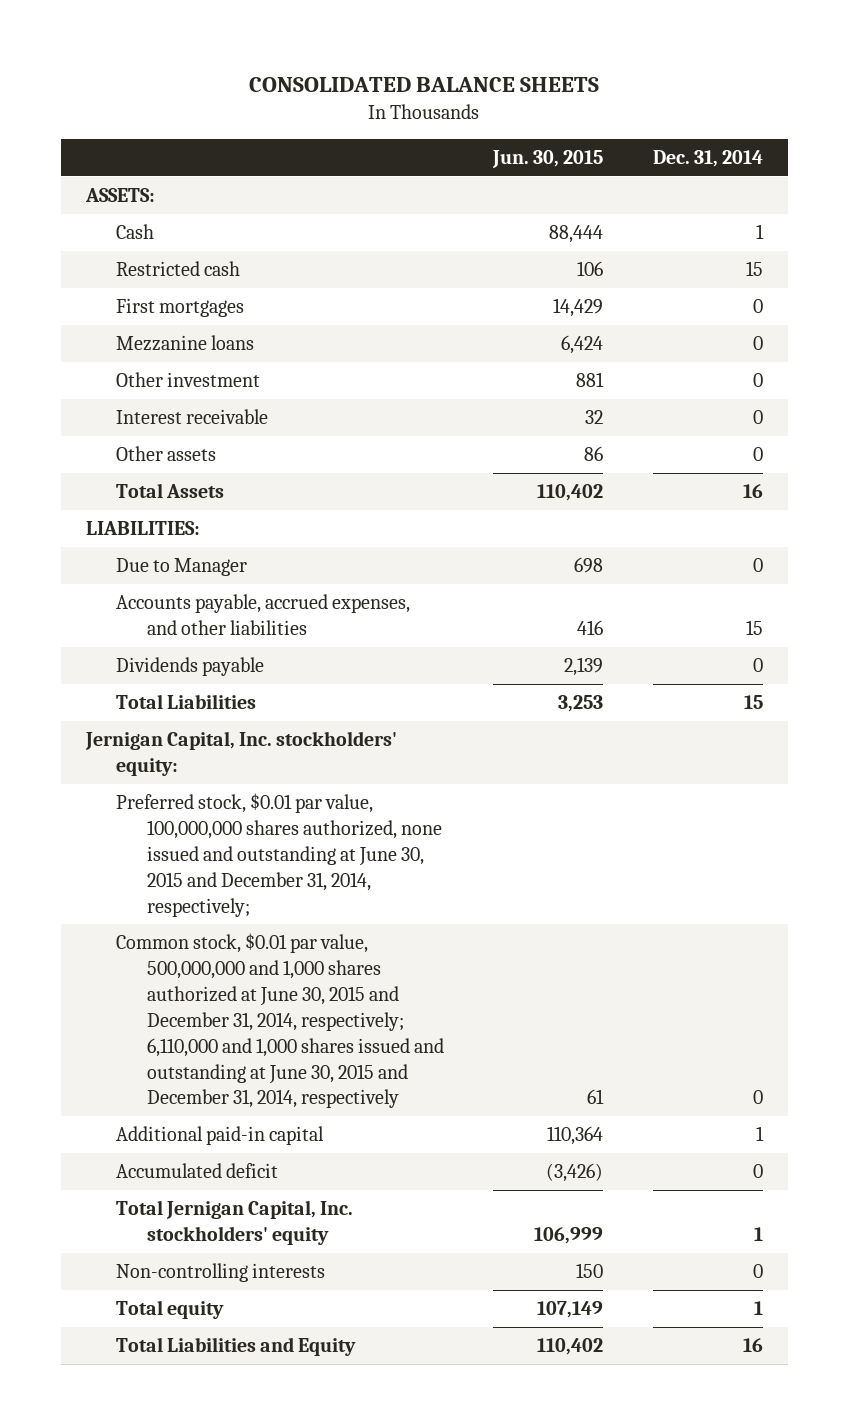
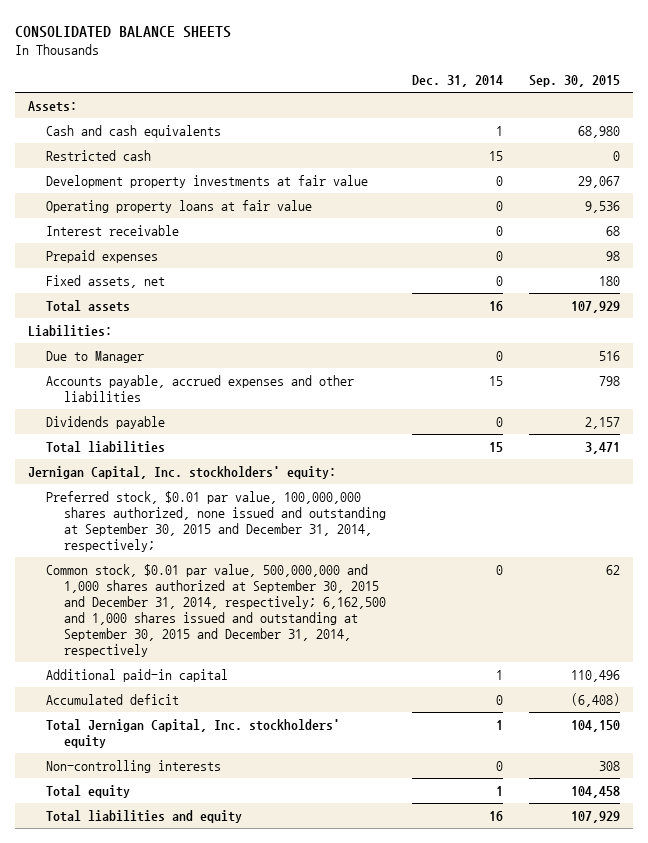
[492,149,604,168] Jun. 30, 2015 -> none
none -> [529,74,621,87] Sep. 30, 2015
[116,224,155,240] Cash -> none
[84,188,155,203] ASSETS: -> [27,100,77,112] Assets:
none -> [46,124,222,138] Cash and cash equivalents
[116,298,245,318] First mortgages -> none
[116,335,255,352] Mezzanine loans -> none
[116,372,261,388] Other investment -> none
none -> [46,174,369,188] Development property investments at fair value
none -> [46,199,313,213] Operating property loans at fair value
[116,446,217,462] Other assets -> none
none -> [46,249,159,263] Prepaid expenses
none -> [46,274,166,288] Fixed assets, net
[116,483,225,499] Total Assets -> [46,299,131,312] Total assets
[85,521,200,536] LIABILITIES: -> [27,324,112,337] Liabilities:
[116,594,411,636] Accounts payable, accrued expenses, and other liabilities -> [46,374,355,402] Accounts payable, accrued expenses and other liabilities
[116,694,257,710] Total Liabilities -> [46,440,166,453] Total liabilities
[116,793,442,917] Preferred stock, $0.01 par value, 100,000,000 shares authorized, none issued and outstanding at June 30, 2015 and December 31, 2014, respectively; -> [46,490,387,552] Preferred stock, $0.01 par value, 100,000,000 shares authorized, none issued and outstanding at September 30, 2015 and December 31, 2014, respectively;
[116,933,444,1109] Common stock, $0.01 par value, 500,000,000 and 1,000 shares authorized at June 30, 2015 and December 31, 2014, respectively; 6,110,000 and 1,000 shares issued and outstanding at June 30, 2015 and December 31, 2014, respectively -> [46,563,387,657] Common stock, $0.01 par value, 500,000,000 and 1,000 shares authorized at September 30, 2015 and December 31, 2014, respectively; 6,162,500 and 1,000 shares issued and outstanding at September 30, 2015 and December 31, 2014, respectively
[116,1337,357,1357] Total Liabilities and Equity -> [46,809,243,823] Total liabilities and equity

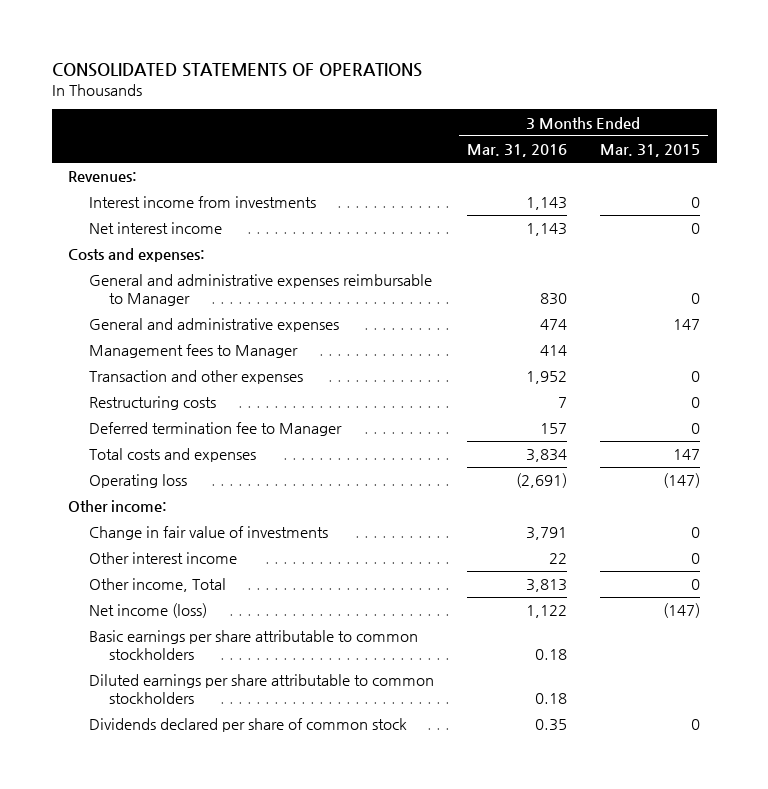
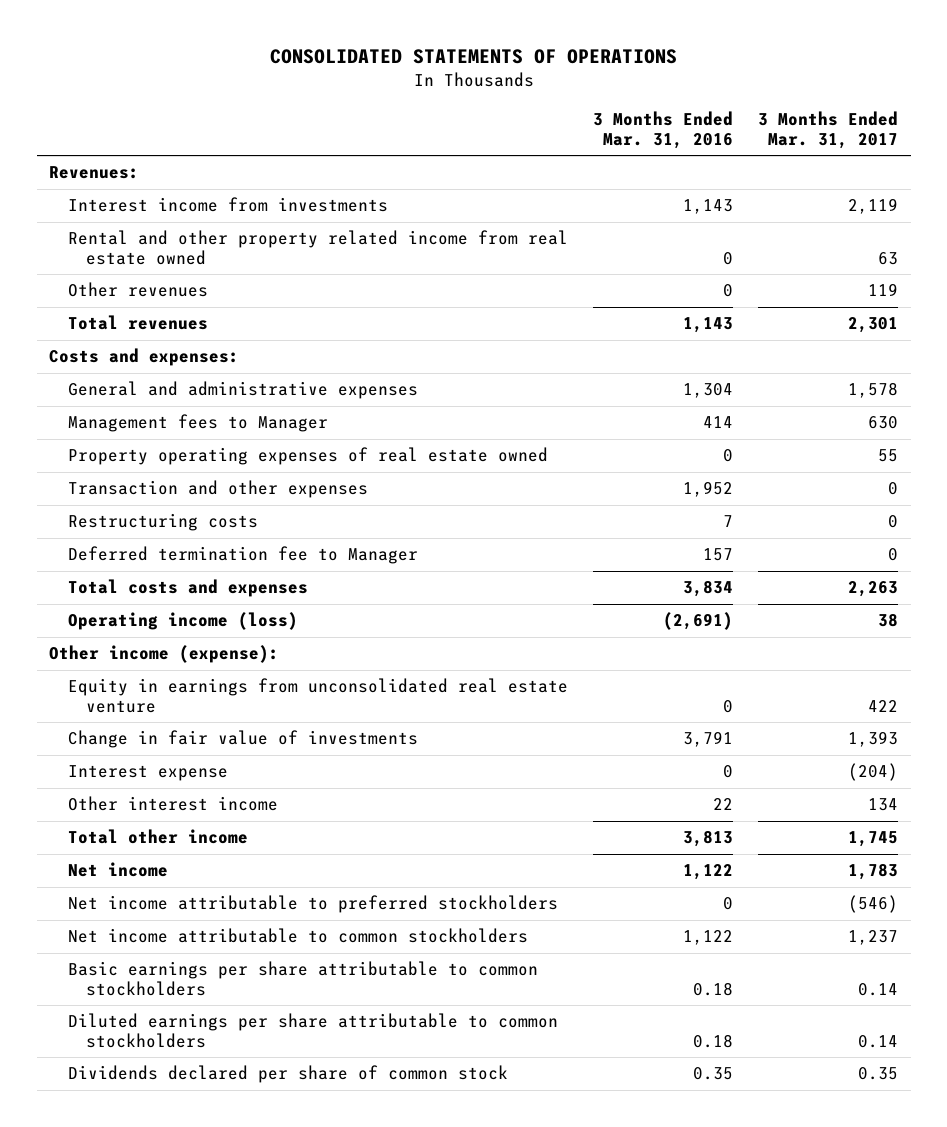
[600,144,701,158] Mar. 31, 2015 -> none
none -> [758,111,899,149] 3 Months Ended Mar. 31, 2017
none -> [67,230,568,266] Rental and other property related income from real estate owned
none -> [67,282,208,298] Other revenues
[88,222,222,235] Net interest income -> [67,315,208,331] Total revenues
[88,274,432,307] General and administrative expenses reimbursable to Manager -> none
[539,319,567,331] 474 -> [682,383,733,399] 1,304
none -> [67,447,548,466] Property operating expenses of real estate owned
[88,474,187,489] Operating loss -> [67,612,298,631] Operating income (loss)
[68,500,168,513] Other income: -> [49,645,280,664] Other income (expense):
none -> [67,678,568,714] Equity in earnings from unconsolidated real estate venture
none -> [67,765,228,782] Interest expense
[88,578,226,593] Other income, Total -> [67,829,248,845] Total other income
[88,603,207,619] Net income (loss) -> [67,862,168,878] Net income
none -> [67,895,558,914] Net income attributable to preferred stockholders
none -> [67,928,528,944] Net income attributable to common stockholders

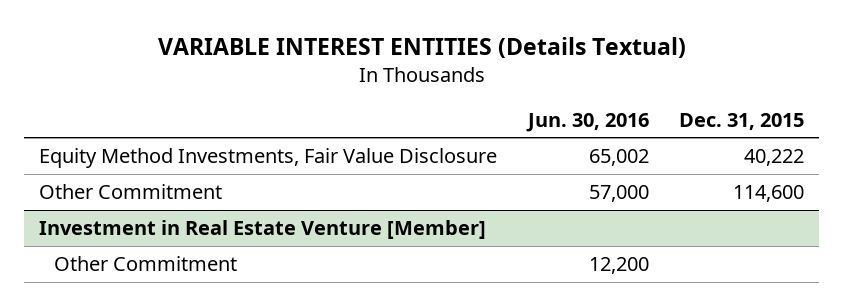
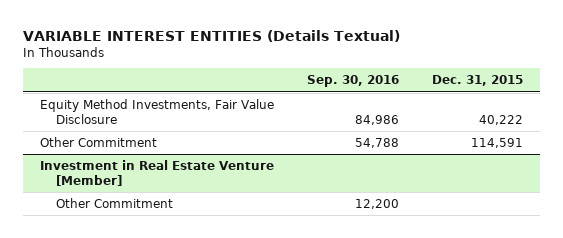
[525,112,649,132] Jun. 30, 2016 -> none
none -> [306,75,399,88] Sep. 30, 2016
[732,185,804,203] 114,600 -> [471,137,524,148] 114,591

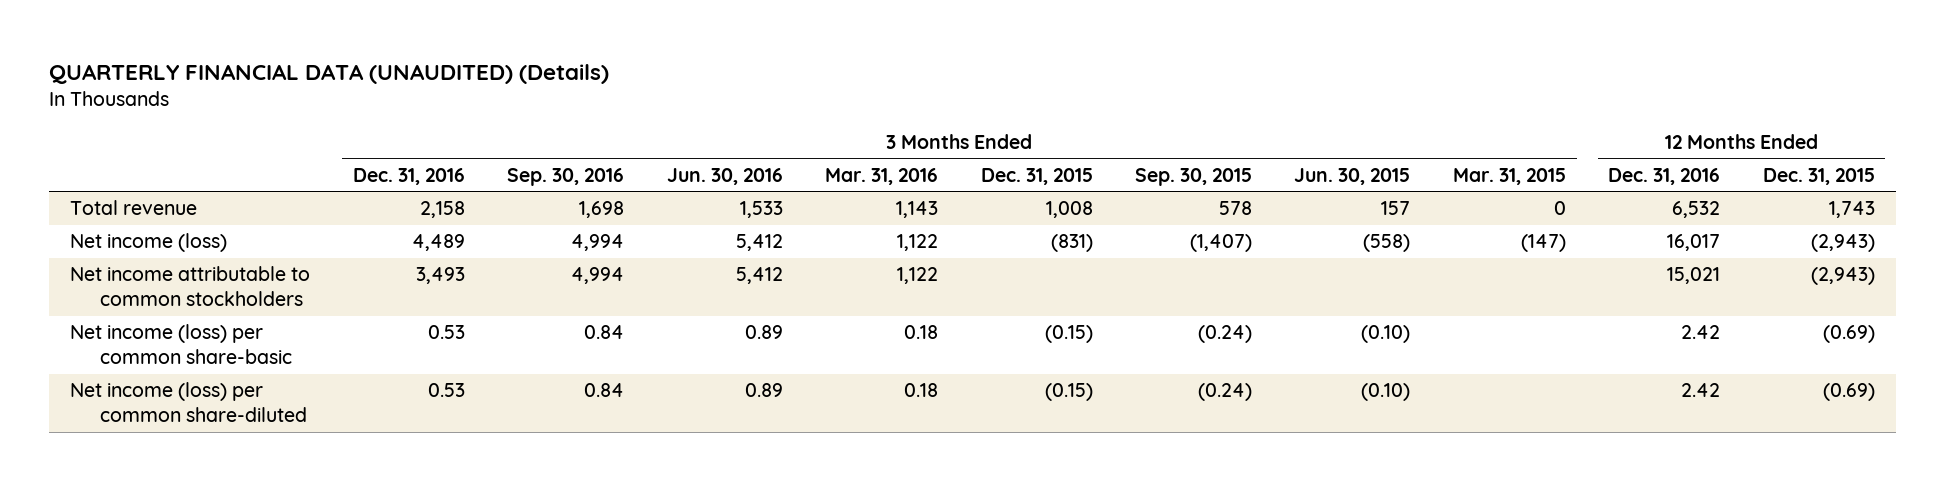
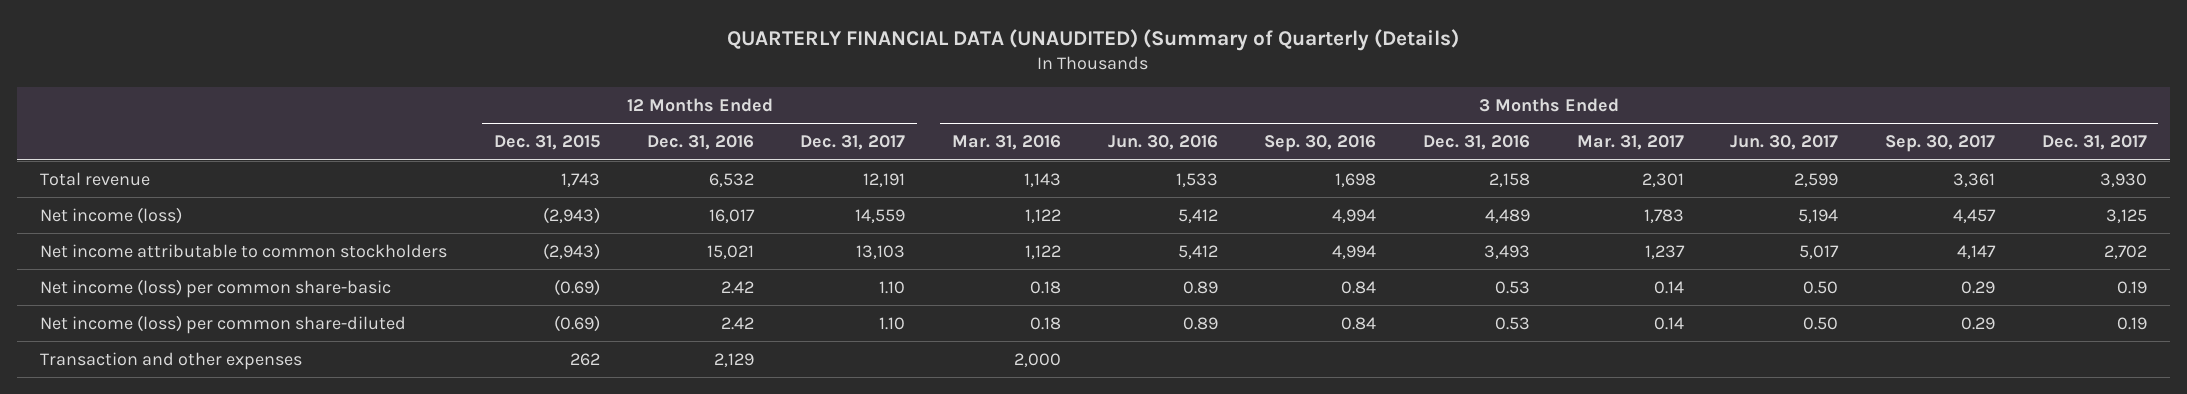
[49,63,610,84] QUARTERLY FINANCIAL DATA (UNAUDITED) (Details) -> [727,28,1460,51] QUARTERLY FINANCIAL DATA (UNAUDITED) (Summary of Quarterly (Details)
[980,167,1093,185] Dec. 31, 2015 -> none
[1135,167,1253,186] Sep. 30, 2015 -> none
[1294,167,1411,185] Jun. 30, 2015 -> none
[1452,167,1566,185] Mar. 31, 2015 -> none
none -> [800,135,906,151] Dec. 31, 2017
none -> [1576,135,1684,151] Mar. 31, 2017
none -> [1730,135,1839,151] Jun. 30, 2017
none -> [1885,135,1996,153] Sep. 30, 2017
none -> [2041,135,2147,151] Dec. 31, 2017
none -> [40,351,303,370] Transaction and other expenses

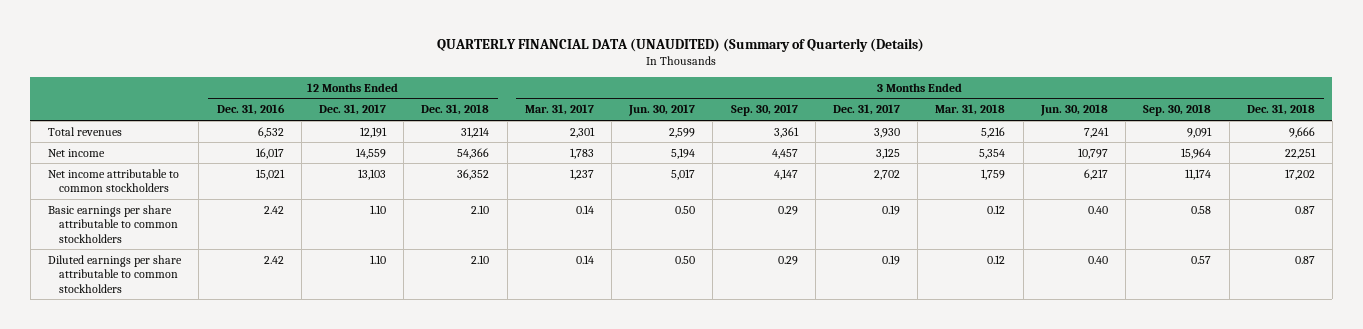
[493,135,600,151] Dec. 31, 2015 -> none
[951,135,1061,151] Mar. 31, 2016 -> none
[1107,135,1218,151] Jun. 30, 2016 -> none
[1264,135,1377,153] Sep. 30, 2016 -> none
[1422,135,1530,151] Dec. 31, 2016 -> none
none -> [421,104,490,116] Dec. 31, 2018
none -> [935,104,1006,116] Mar. 31, 2018
none -> [1039,104,1108,117] Jun. 30, 2018
none -> [1143,104,1212,117] Sep. 30, 2018
none -> [1246,104,1315,116] Dec. 31, 2018
[40,171,151,186] Total revenue -> [48,126,123,136] Total revenues
[40,206,183,224] Net income (loss) -> [48,148,106,157] Net income
[40,351,303,370] Transaction and other expenses -> none
[40,278,392,298] Net income (loss) per common share-basic -> [48,204,178,243] Basic earnings per share attributable to common stockholders
[40,314,407,334] Net income (loss) per common share-diluted -> [48,254,183,293] Diluted earnings per share attributable to common stockholders

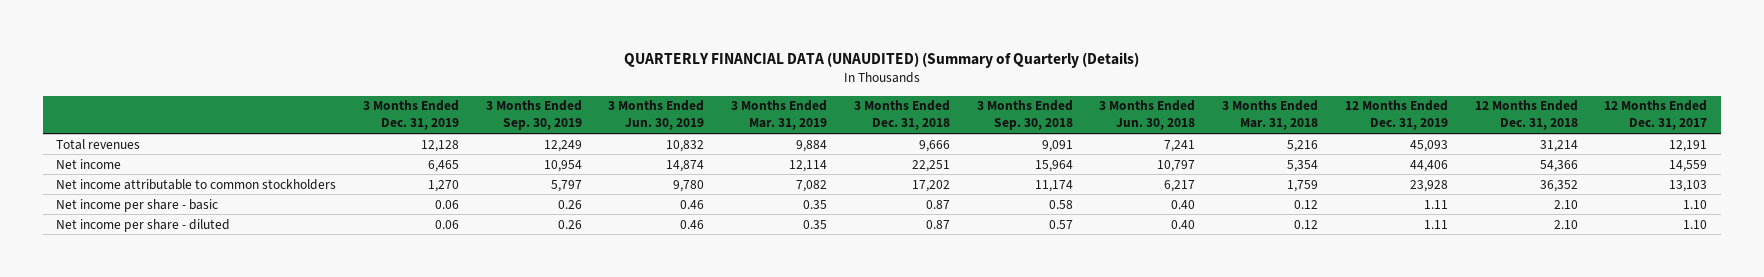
[216,104,285,116] Dec. 31, 2016 -> none
[524,104,594,116] Mar. 31, 2017 -> none
[628,104,696,117] Jun. 30, 2017 -> none
[730,104,798,117] Sep. 30, 2017 -> none
[833,104,901,116] Dec. 31, 2017 -> none
none -> [363,100,460,131] 3 Months Ended Dec. 31, 2019
none -> [485,100,582,131] 3 Months Ended Sep. 30, 2019
none -> [608,100,705,131] 3 Months Ended Jun. 30, 2019
none -> [731,100,828,131] 3 Months Ended Mar. 31, 2019
none -> [1344,100,1448,131] 12 Months Ended Dec. 31, 2019
[48,204,178,243] Basic earnings per share attributable to common stockholders -> [56,198,219,212] Net income per share - basic
[48,254,183,293] Diluted earnings per share attributable to common stockholders -> [56,218,231,232] Net income per share - diluted

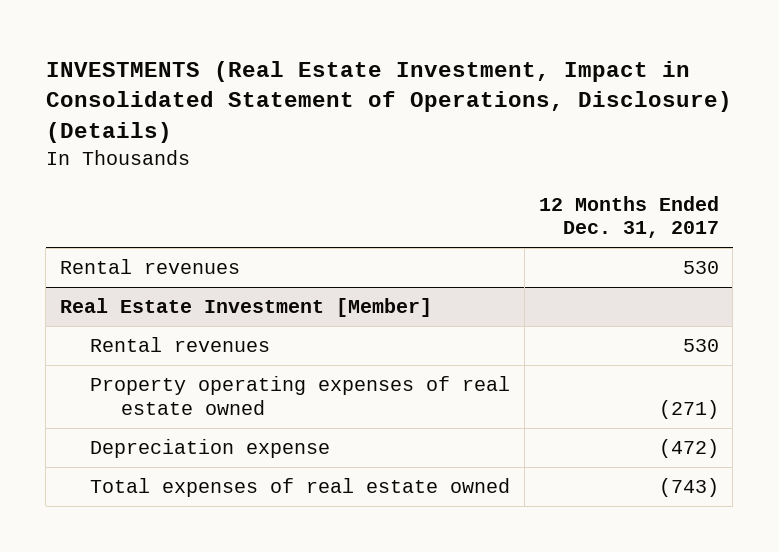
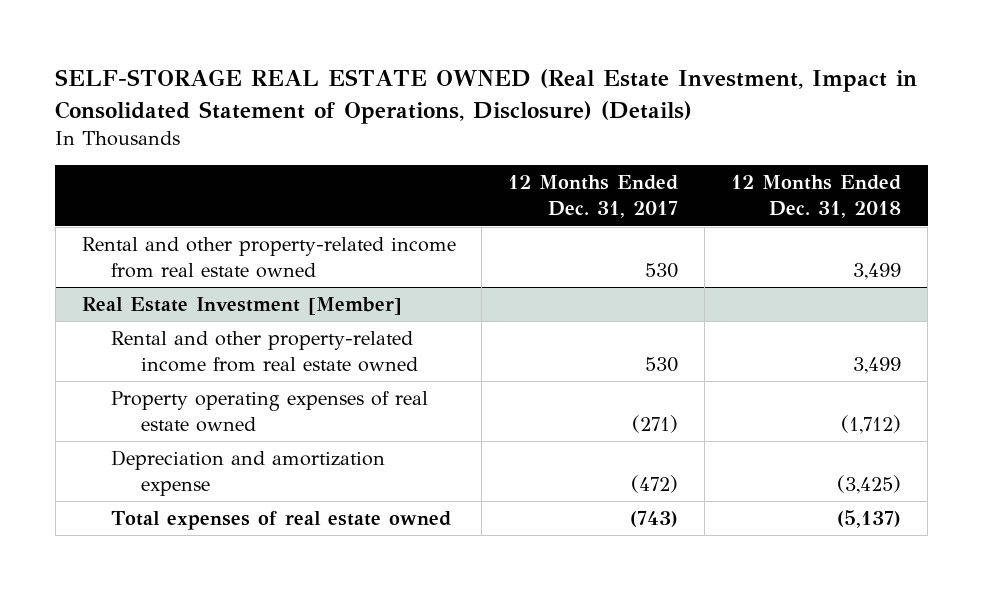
[45,60,732,144] INVESTMENTS (Real Estate Investment, Impact in Consolidated Statement of Operations, Disclosure) (Details) -> [55,69,918,124] SELF-STORAGE REAL ESTATE OWNED (Real Estate Investment, Impact in Consolidated Statement of Operations, Disclosure) (Details)
none -> [731,175,902,219] 12 Months Ended Dec. 31, 2018
[60,259,241,275] Rental revenues -> [81,237,456,279] Rental and other property-related income from real estate owned
[90,337,271,353] Rental revenues -> [111,331,419,373] Rental and other property-related income from real estate owned
[90,439,331,459] Depreciation expense -> [111,450,386,497] Depreciation and amortization expense

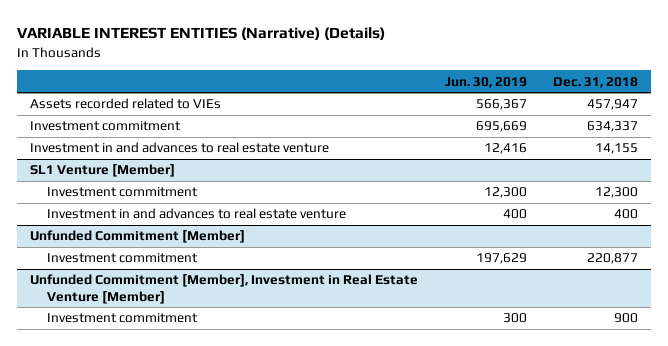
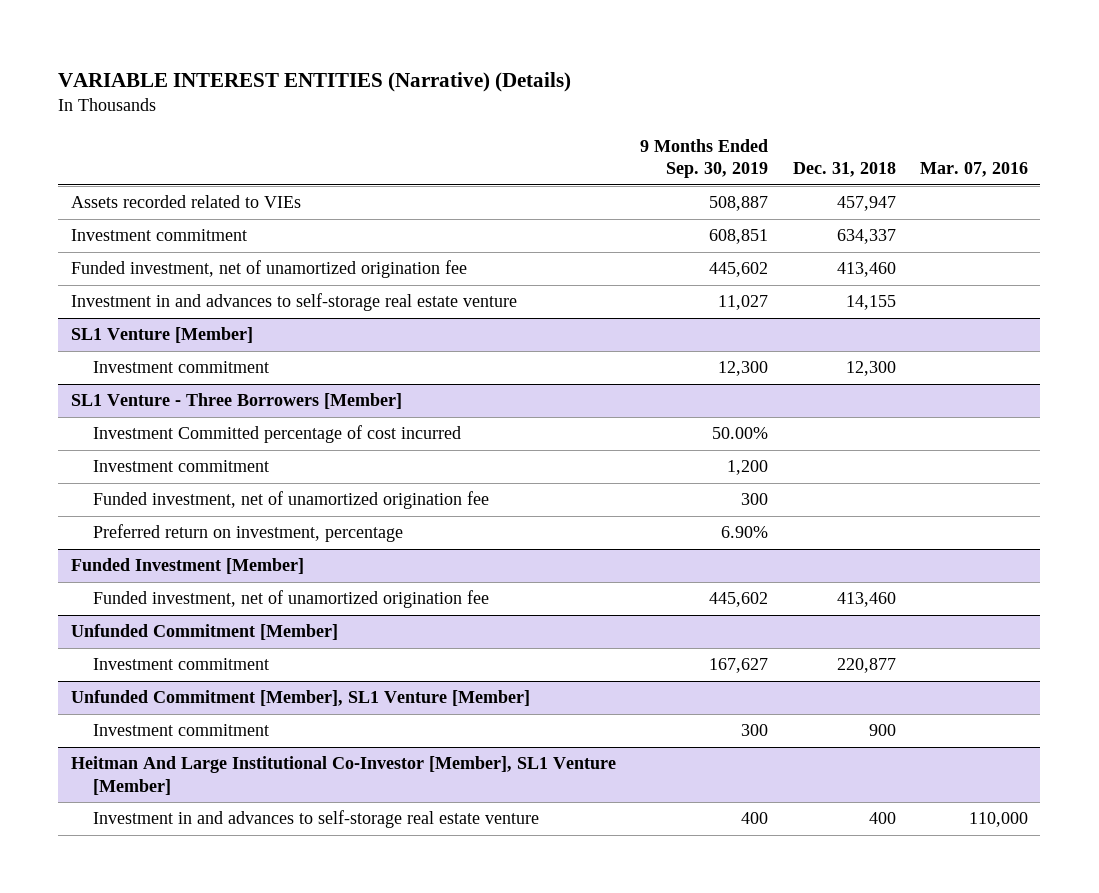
[444,76,527,88] Jun. 30, 2019 -> none
none -> [640,138,769,179] 9 Months Ended Sep. 30, 2019
none -> [920,162,1029,178] Mar. 07, 2016
none -> [70,260,467,279] Funded investment, net of unamortized origination fee
[30,142,330,154] Investment in and advances to real estate venture -> [70,293,517,312] Investment in and advances to self-storage real estate venture
[47,208,347,220] Investment in and advances to real estate venture -> none
none -> [70,393,402,410] SL1 Venture - Three Borrowers [Member]
none -> [92,425,461,444] Investment Committed percentage of cost incurred
none -> [92,460,269,473] Investment commitment
none -> [92,491,489,510] Funded investment, net of unamortized origination fee
none -> [92,524,403,543] Preferred return on investment, percentage
none -> [70,558,304,575] Funded Investment [Member]
none -> [92,590,489,609] Funded investment, net of unamortized origination fee
[30,274,419,304] Unfunded Commitment [Member], Investment in Real Estate Venture [Member] -> none
none -> [70,690,530,707] Unfunded Commitment [Member], SL1 Venture [Member]
none -> [70,756,616,795] Heitman And Large Institutional Co-Investor [Member], SL1 Venture [Member]
none -> [92,810,539,829] Investment in and advances to self-storage real estate venture

